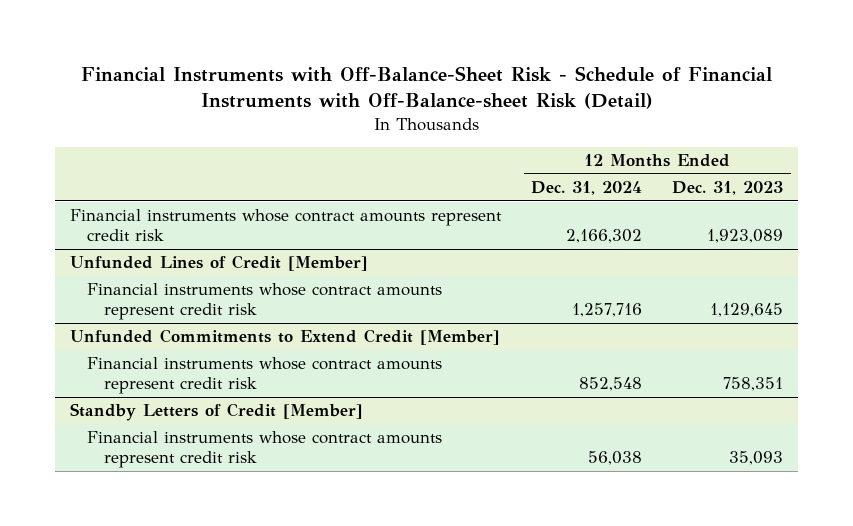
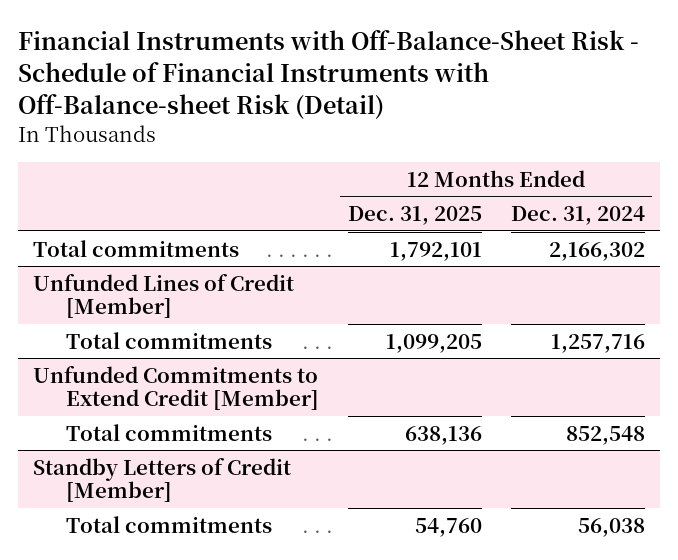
[672,181,784,196] Dec. 31, 2023 -> none
none -> [347,206,482,226] Dec. 31, 2025
[69,209,502,242] Financial instruments whose contract amounts represent credit risk -> [32,239,239,257] Total commitments
[86,283,442,321] Financial instruments whose contract amounts represent credit risk -> [65,331,272,349] Total commitments
[86,357,442,395] Financial instruments whose contract amounts represent credit risk -> [65,423,272,441] Total commitments
[86,431,442,469] Financial instruments whose contract amounts represent credit risk -> [65,515,272,533] Total commitments

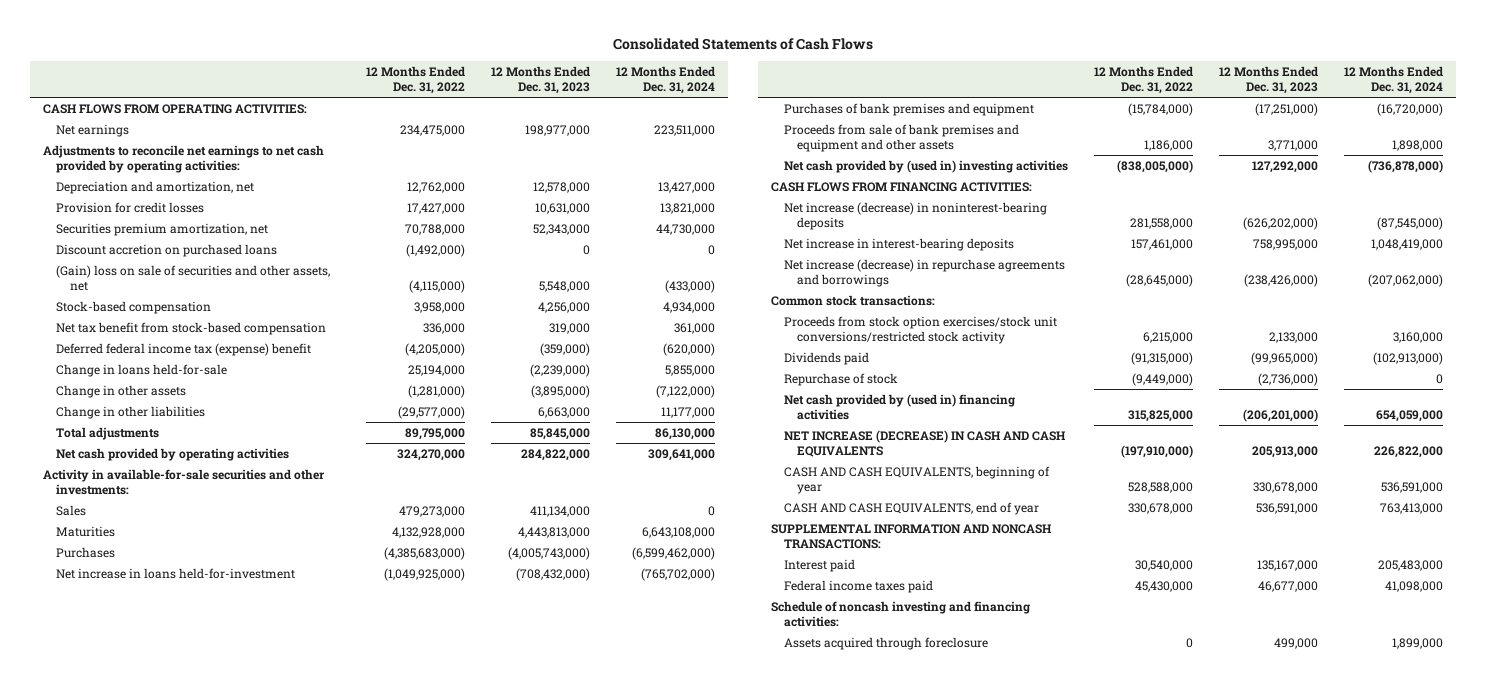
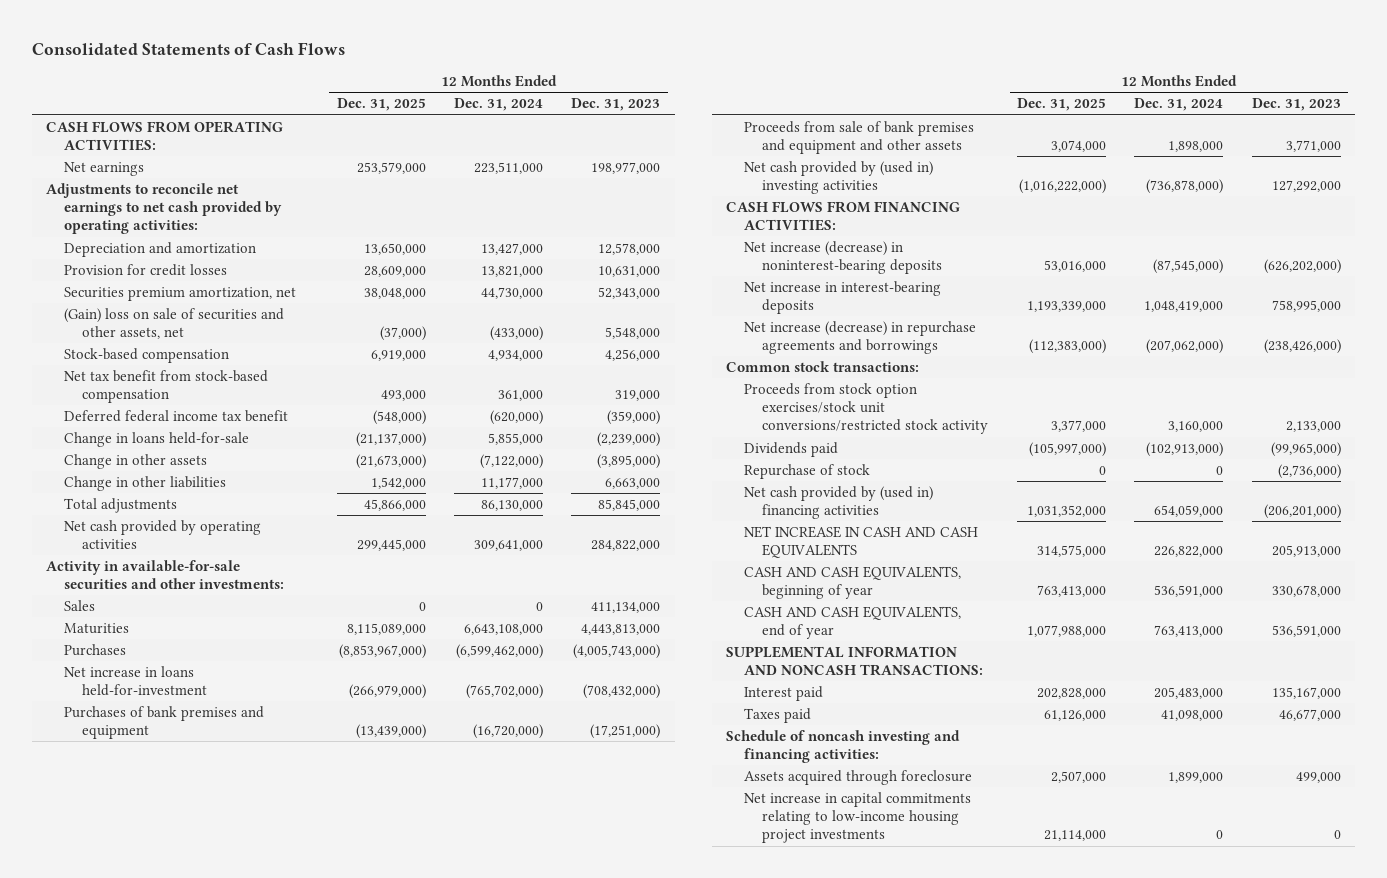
[366,65,466,94] 12 Months Ended Dec. 31, 2022 -> none
none -> [336,98,426,112] Dec. 31, 2025
[56,180,255,194] Depreciation and amortization, net -> [64,241,257,257] Depreciation and amortization
[56,243,278,257] Discount accretion on purchased loans -> none
[56,342,312,356] Deferred federal income tax (expense) benefit -> [64,409,289,422] Deferred federal income tax benefit
[784,429,1067,457] NET INCREASE (DECREASE) IN CASH AND CASH EQUIVALENTS -> [744,525,979,559] NET INCREASE IN CASH AND CASH EQUIVALENTS
[784,579,934,593] Federal income taxes paid -> [744,707,812,723] Taxes paid
none -> [744,791,972,844] Net increase in capital commitments relating to low-income housing project investments

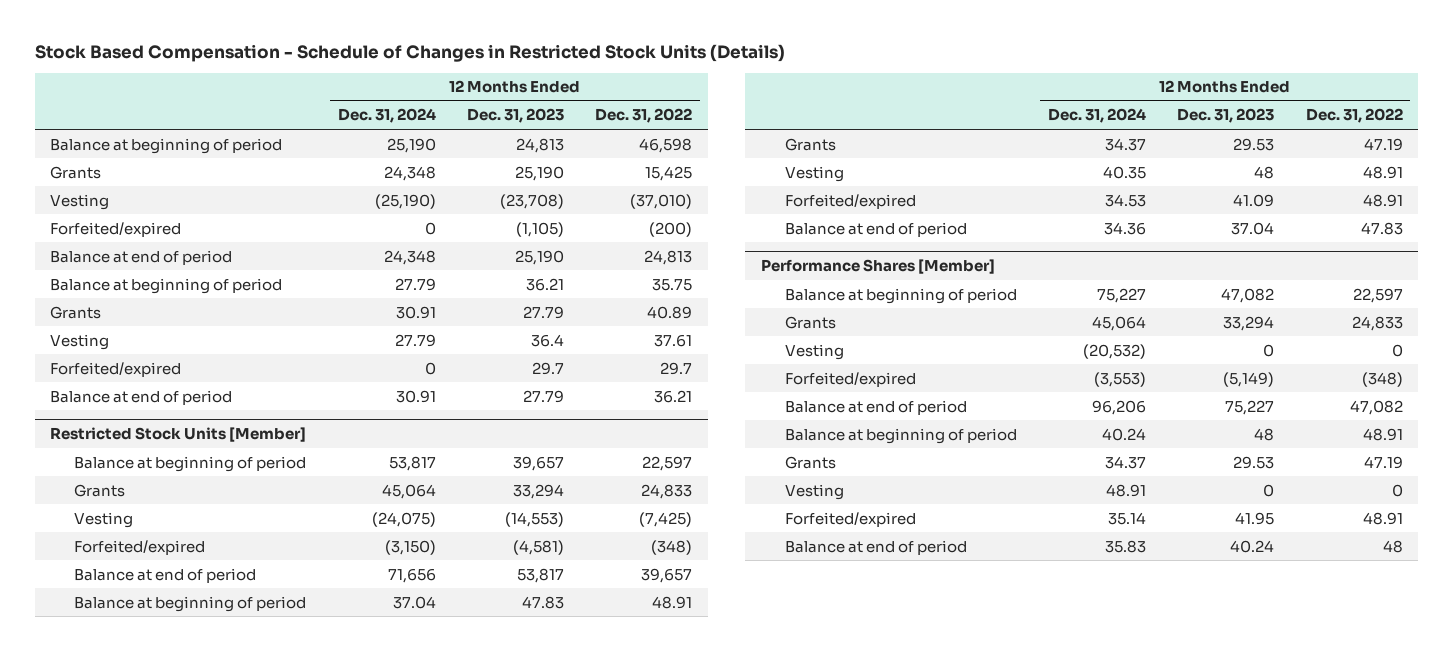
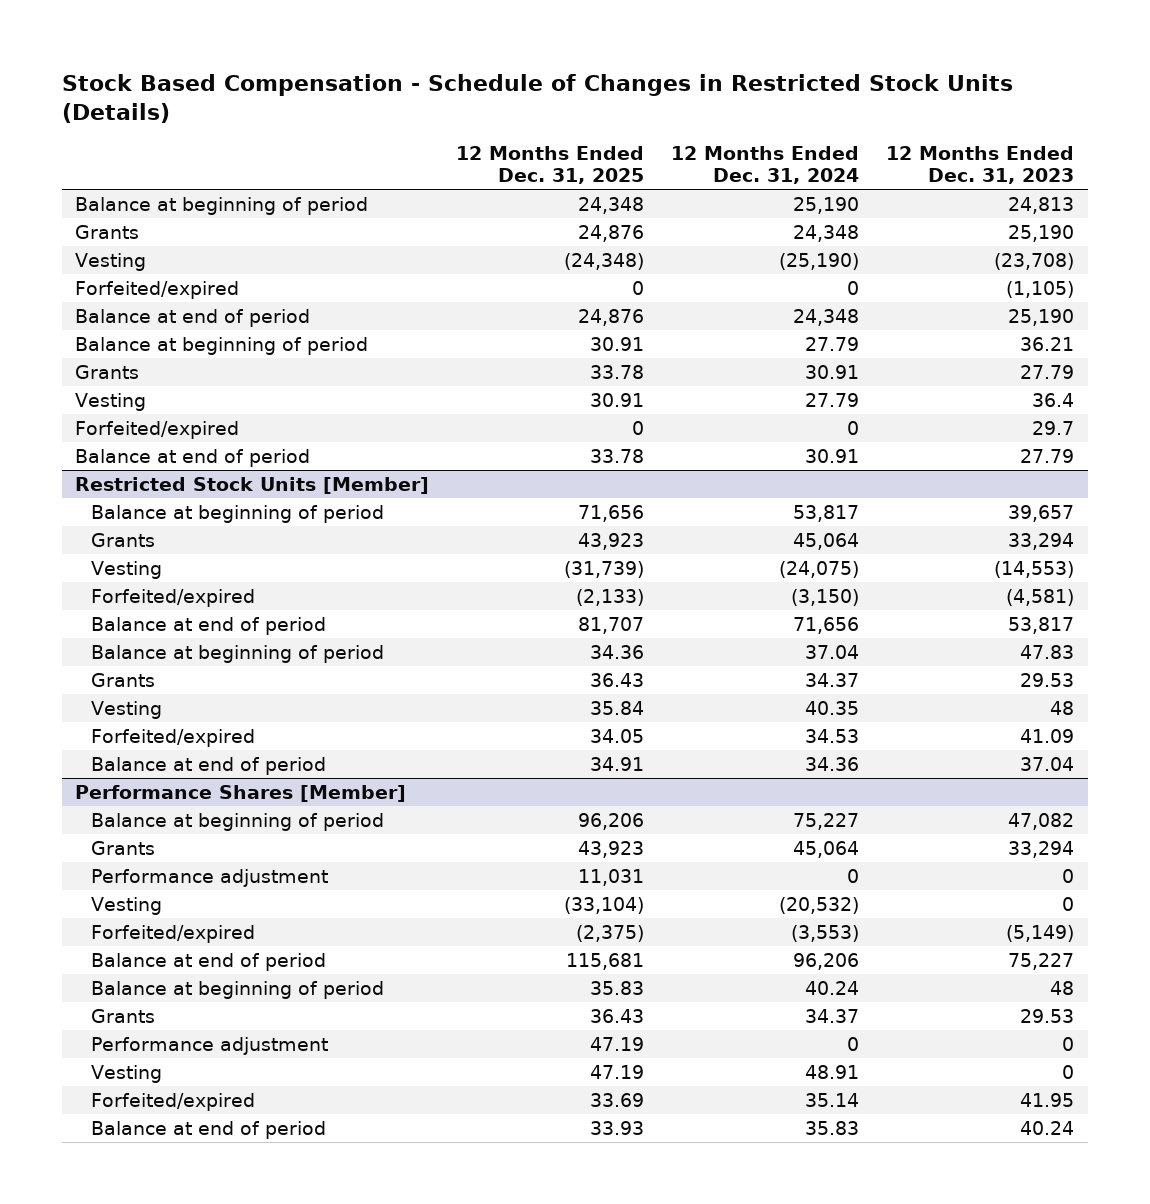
[595,108,693,124] Dec. 31, 2022 -> none
none -> [456,145,645,184] 12 Months Ended Dec. 31, 2025
none -> [91,869,329,888] Performance adjustment
none -> [91,1037,329,1056] Performance adjustment

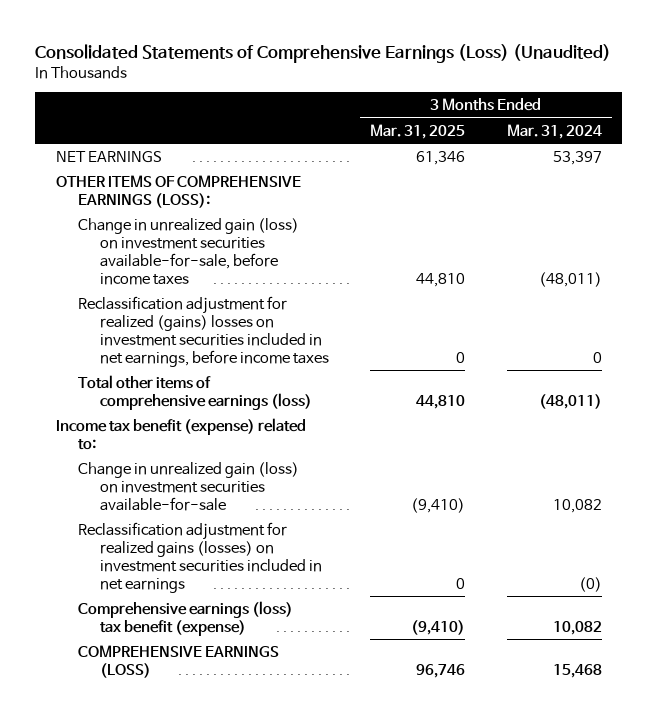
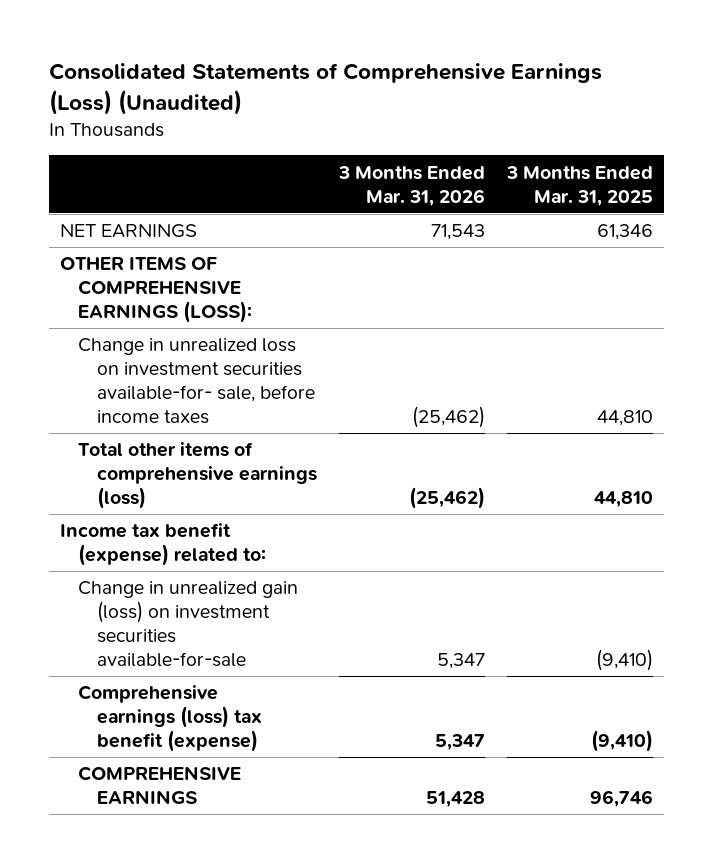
[506,123,602,139] Mar. 31, 2024 -> none
none -> [337,165,485,206] 3 Months Ended Mar. 31, 2026
[77,295,330,367] Reclassification adjustment for realized (gains) losses on investment securities included in net earnings, before income taxes -> none
[77,217,299,285] Change in unrealized gain (loss) on investment securities available-for-sale, before income taxes -> [78,338,315,425] Change in unrealized loss on investment securities available-for- sale, before income taxes
[77,521,323,593] Reclassification adjustment for realized gains (losses) on investment securities included in net earnings -> none
[77,644,279,678] COMPREHENSIVE EARNINGS (LOSS) -> [78,766,242,805] COMPREHENSIVE EARNINGS

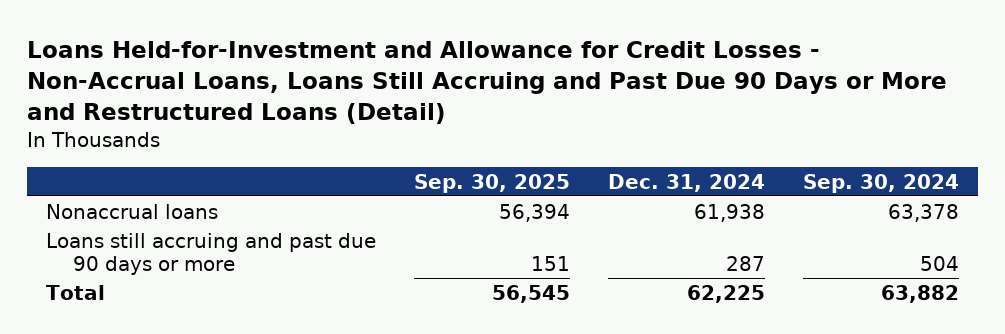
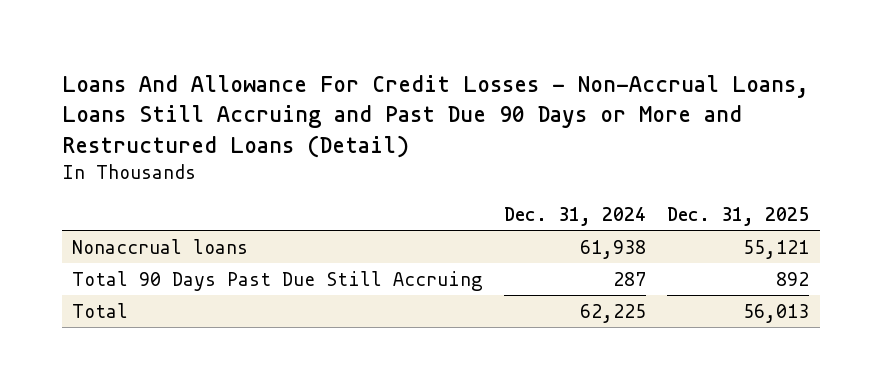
[27,41,948,125] Loans Held-for-Investment and Allowance for Credit Losses - Non-Accrual Loans, Loans Still Accruing and Past Due 90 Days or More and Restructured Loans (Detail) -> [61,74,809,158] Loans And Allowance For Credit Losses - Non-Accrual Loans, Loans Still Accruing and Past Due 90 Days or More and Restructured Loans (Detail)
[413,173,570,193] Sep. 30, 2025 -> none
[802,173,959,193] Sep. 30, 2024 -> none
none -> [667,207,810,227] Dec. 31, 2025
[46,232,377,276] Loans still accruing and past due 90 days or more -> [72,270,484,291] Total 90 Days Past Due Still Accruing

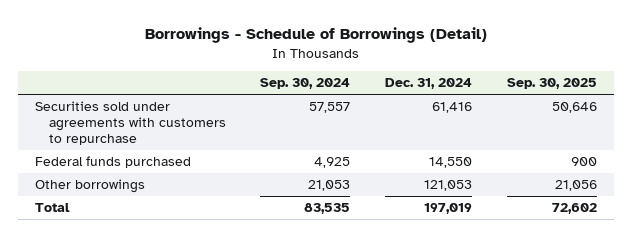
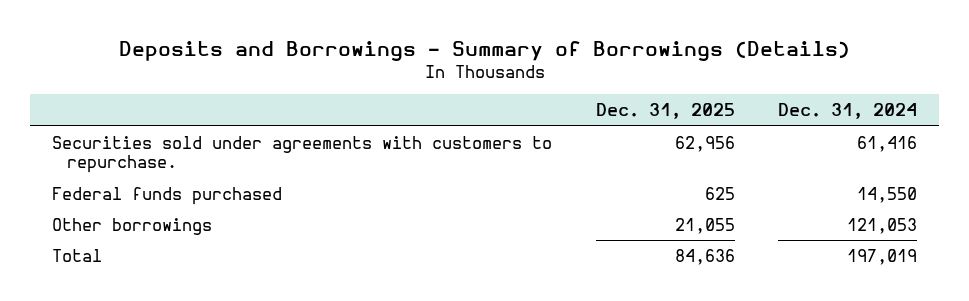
[144,27,487,44] Borrowings - Schedule of Borrowings (Detail) -> [118,40,850,61] Deposits and Borrowings - Summary of Borrowings (Details)
[260,78,351,90] Sep. 30, 2024 -> none
[506,78,597,90] Sep. 30, 2025 -> none
none -> [595,103,735,120] Dec. 31, 2025
[35,101,226,146] Securities sold under agreements with customers to repurchase -> [52,135,553,174] Securities sold under agreements with customers to repurchase.

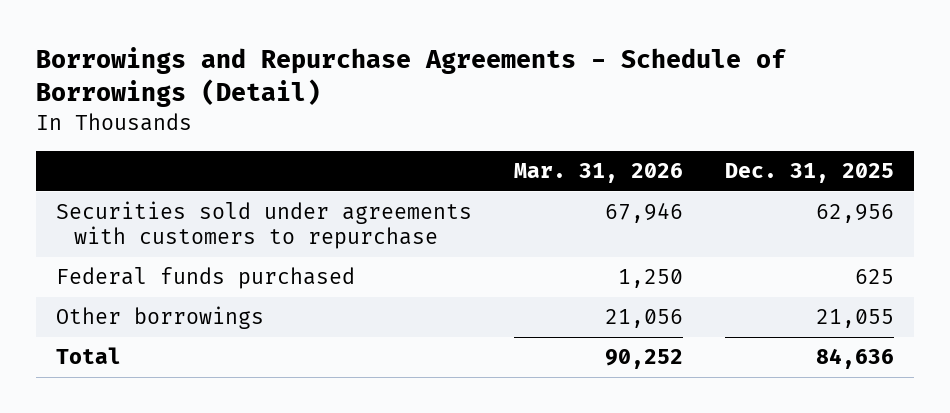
[118,40,850,61] Deposits and Borrowings - Summary of Borrowings (Details) -> [35,47,786,108] Borrowings and Repurchase Agreements - Schedule of Borrowings (Detail)
[778,103,918,120] Dec. 31, 2024 -> none
none -> [513,163,683,184] Mar. 31, 2026
[52,135,553,174] Securities sold under agreements with customers to repurchase. -> [56,201,473,249] Securities sold under agreements with customers to repurchase

